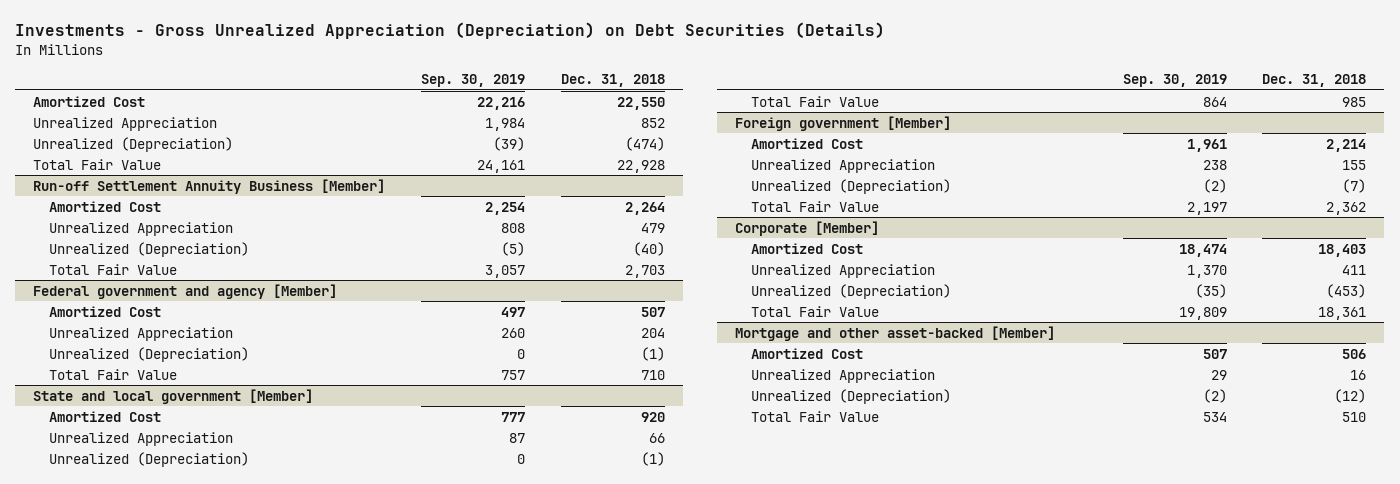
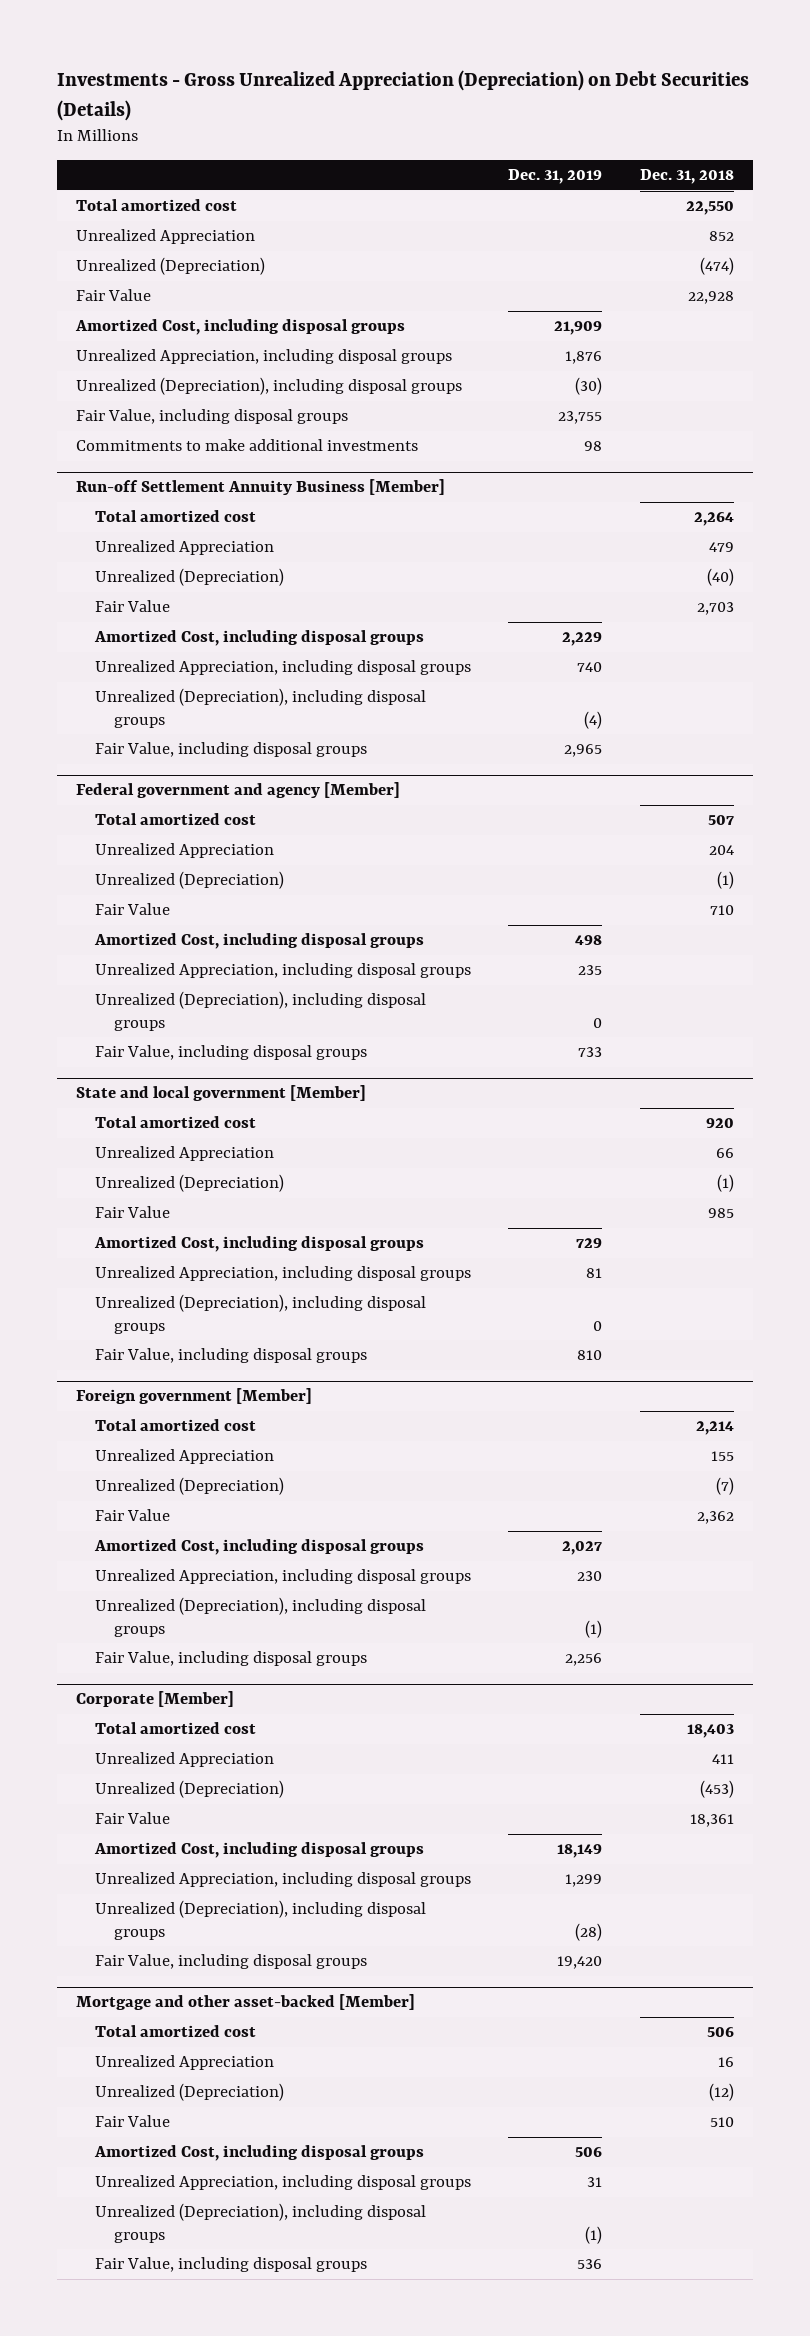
[420,73,525,87] Sep. 30, 2019 -> none
none -> [508,168,603,184] Dec. 31, 2019
[33,95,146,107] Amortized Cost -> [76,199,238,212] Total amortized cost
[33,158,162,170] Total Fair Value -> [76,289,152,302] Fair Value
none -> [75,319,406,336] Amortized Cost, including disposal groups
none -> [76,349,453,365] Unrealized Appreciation, including disposal groups
none -> [76,377,463,396] Unrealized (Depreciation), including disposal groups
none -> [76,409,349,425] Fair Value, including disposal groups
none -> [76,439,419,452] Commitments to make additional investments
[49,200,162,212] Amortized Cost -> [94,510,256,523] Total amortized cost
[49,263,178,275] Total Fair Value -> [94,600,170,613] Fair Value
none -> [93,630,424,647] Amortized Cost, including disposal groups
none -> [94,660,471,676] Unrealized Appreciation, including disposal groups
none -> [94,688,426,728] Unrealized (Depreciation), including disposal groups
none -> [94,742,367,758] Fair Value, including disposal groups
[49,305,162,317] Amortized Cost -> [94,813,256,826] Total amortized cost
[49,368,178,380] Total Fair Value -> [94,903,170,916] Fair Value
none -> [93,933,424,950] Amortized Cost, including disposal groups
none -> [94,963,471,979] Unrealized Appreciation, including disposal groups
none -> [94,991,426,1031] Unrealized (Depreciation), including disposal groups
none -> [94,1045,367,1061] Fair Value, including disposal groups
[49,410,162,422] Amortized Cost -> [94,1116,256,1129] Total amortized cost
[751,95,880,107] Total Fair Value -> [94,1206,170,1219] Fair Value
none -> [93,1236,424,1253] Amortized Cost, including disposal groups
none -> [94,1266,471,1282] Unrealized Appreciation, including disposal groups
none -> [94,1294,426,1334] Unrealized (Depreciation), including disposal groups
none -> [94,1348,367,1364] Fair Value, including disposal groups
[751,137,864,149] Amortized Cost -> [94,1419,256,1432] Total amortized cost
[751,200,880,212] Total Fair Value -> [94,1509,170,1522] Fair Value
none -> [93,1539,424,1556] Amortized Cost, including disposal groups
none -> [94,1569,471,1585] Unrealized Appreciation, including disposal groups
none -> [94,1597,426,1637] Unrealized (Depreciation), including disposal groups
none -> [94,1651,367,1667] Fair Value, including disposal groups
[751,242,864,254] Amortized Cost -> [94,1722,256,1735] Total amortized cost
[751,305,880,317] Total Fair Value -> [94,1812,170,1825] Fair Value
none -> [93,1842,424,1859] Amortized Cost, including disposal groups
none -> [94,1872,471,1888] Unrealized Appreciation, including disposal groups
none -> [94,1900,426,1940] Unrealized (Depreciation), including disposal groups
none -> [94,1954,367,1970] Fair Value, including disposal groups
[751,347,864,359] Amortized Cost -> [94,2025,256,2038] Total amortized cost
[751,410,880,422] Total Fair Value -> [94,2115,170,2128] Fair Value
none -> [93,2145,424,2162] Amortized Cost, including disposal groups
none -> [94,2175,471,2191] Unrealized Appreciation, including disposal groups
none -> [94,2203,426,2243] Unrealized (Depreciation), including disposal groups
none -> [94,2257,367,2273] Fair Value, including disposal groups

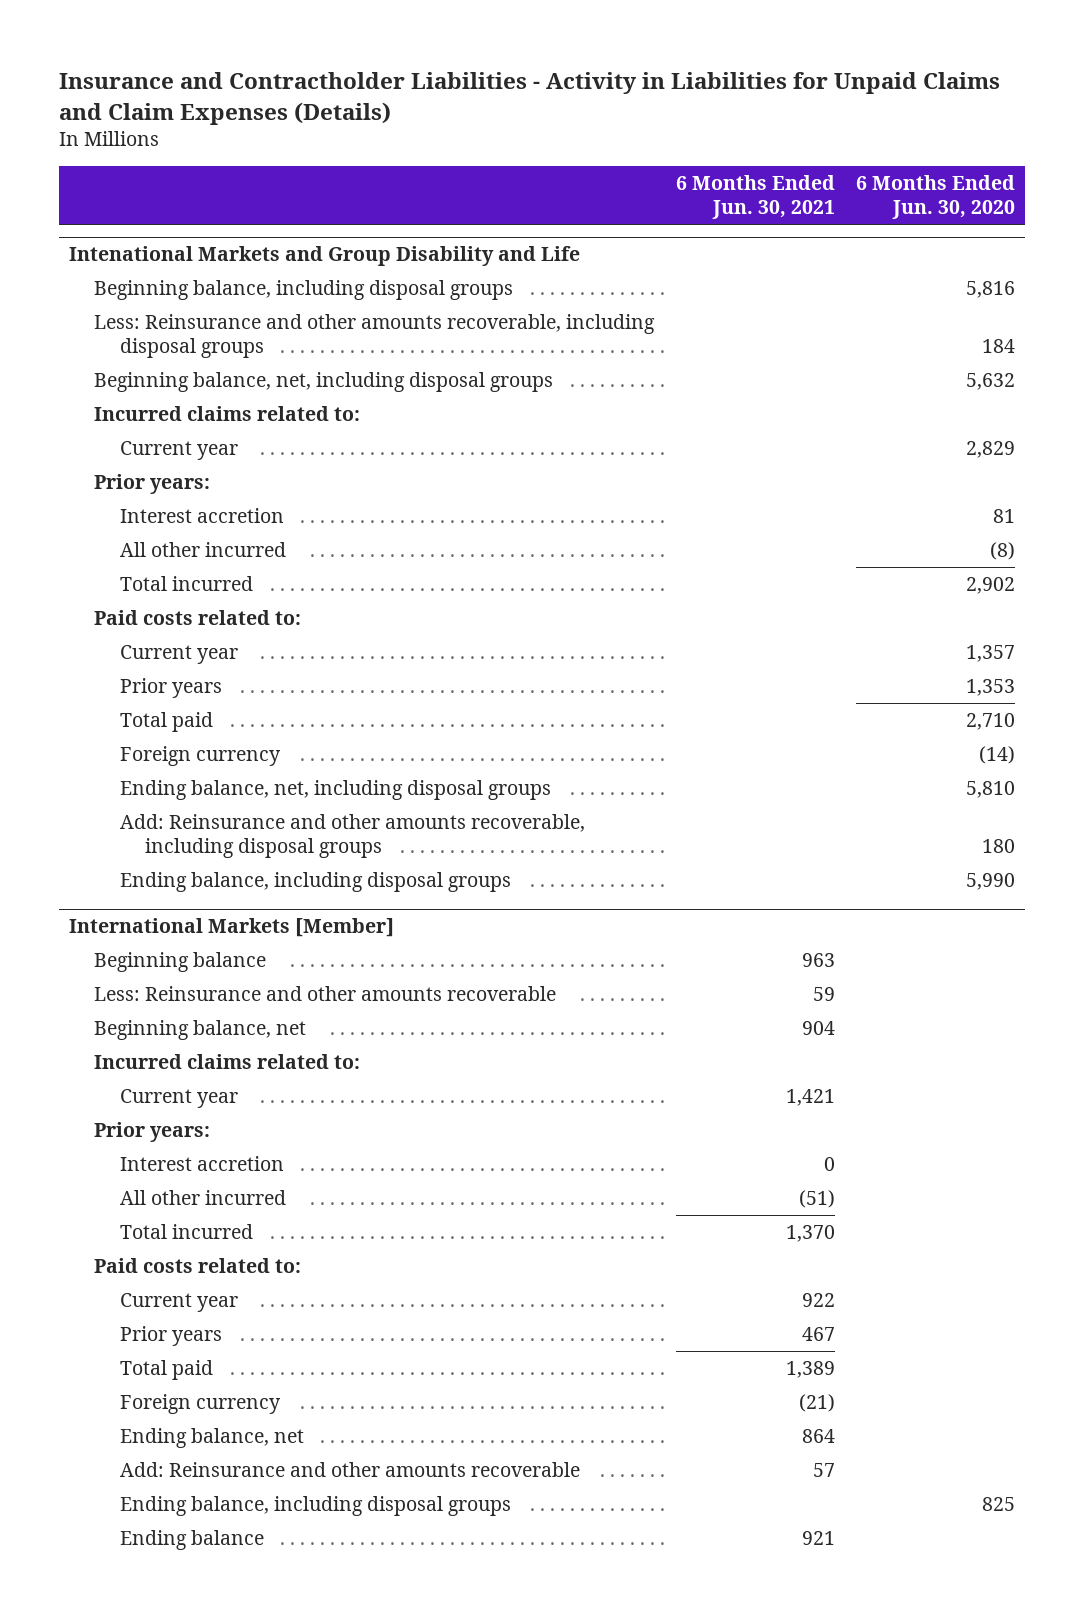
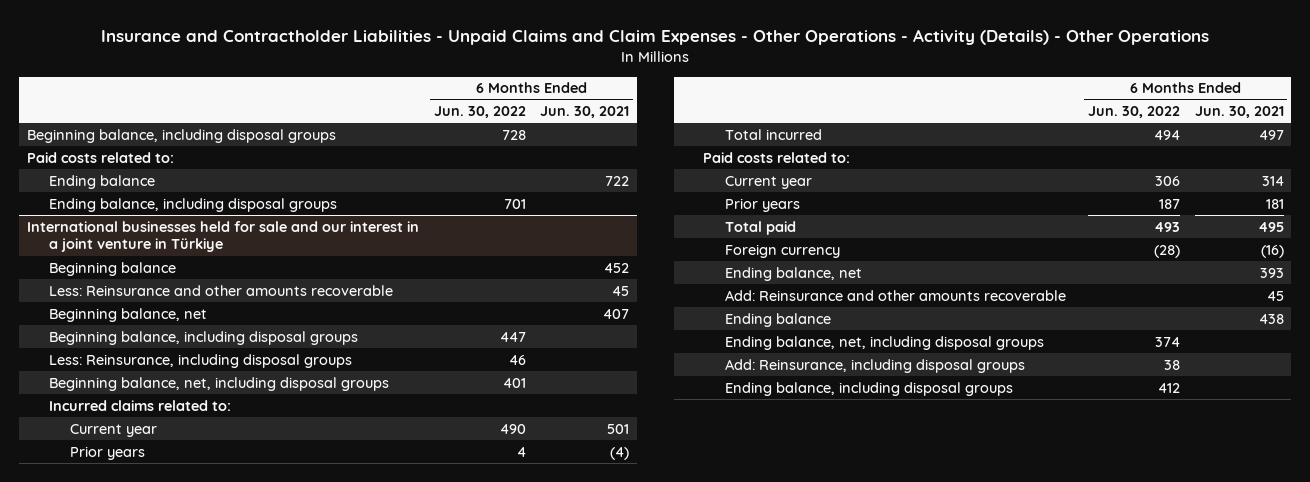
[58,72,1000,125] Insurance and Contractholder Liabilities - Activity in Liabilities for Unpaid Claims and Claim Expenses (Details) -> [101,29,1210,46] Insurance and Contractholder Liabilities - Unpaid Claims and Claim Expenses - Other Operations - Activity (Details) - Other Operations
[855,175,1015,220] 6 Months Ended Jun. 30, 2020 -> none
none -> [433,105,526,118] Jun. 30, 2022
[69,246,581,267] Intenational Markets and Group Disability and Life -> none
[94,279,514,300] Beginning balance, including disposal groups -> none
[94,313,656,359] Less: Reinsurance and other amounts recoverable, including disposal groups -> none
[94,371,554,392] Beginning balance, net, including disposal groups -> none
[94,405,361,421] Incurred claims related to: -> none
[119,440,238,460] Current year -> none
[94,473,211,494] Prior years: -> none
[119,507,284,523] Interest accretion -> none
[119,541,286,557] All other incurred -> none
[119,575,253,591] Total incurred -> none
[94,609,302,625] Paid costs related to: -> none
[119,644,238,664] Current year -> none
[119,677,222,698] Prior years -> none
[119,711,213,732] Total paid -> none
[119,745,281,766] Foreign currency -> none
[119,779,551,800] Ending balance, net, including disposal groups -> none
[119,813,585,859] Add: Reinsurance and other amounts recoverable, including disposal groups -> none
[119,871,511,892] Ending balance, including disposal groups -> none
[69,918,395,938] International Markets [Member] -> none
[94,951,267,972] Beginning balance -> none
[94,985,557,1001] Less: Reinsurance and other amounts recoverable -> none
[94,1019,307,1040] Beginning balance, net -> none
[94,1053,361,1069] Incurred claims related to: -> none
[119,1088,238,1108] Current year -> none
[94,1121,211,1142] Prior years: -> none
[119,1155,284,1171] Interest accretion -> none
[119,1189,286,1205] All other incurred -> none
[119,1223,253,1239] Total incurred -> none
[94,1257,302,1273] Paid costs related to: -> none
[119,1292,238,1312] Current year -> none
[119,1325,222,1346] Prior years -> none
[119,1359,213,1380] Total paid -> none
[119,1393,281,1414] Foreign currency -> none
[119,1427,304,1448] Ending balance, net -> none
[119,1461,580,1477] Add: Reinsurance and other amounts recoverable -> none
[119,1495,511,1516] Ending balance, including disposal groups -> none
[119,1529,264,1550] Ending balance -> none
none -> [26,128,336,143] Beginning balance, including disposal groups
none -> [26,151,174,163] Paid costs related to:
none -> [48,174,155,189] Ending balance
none -> [48,197,337,212] Ending balance, including disposal groups
none -> [26,220,419,253] International businesses held for sale and our interest in a joint venture in Türkiye
none -> [48,261,176,276] Beginning balance
none -> [48,284,393,296] Less: Reinsurance and other amounts recoverable
none -> [48,307,207,322] Beginning balance, net
none -> [48,330,358,345] Beginning balance, including disposal groups
none -> [48,353,352,368] Less: Reinsurance, including disposal groups
none -> [48,376,389,391] Beginning balance, net, including disposal groups
none -> [48,399,231,411] Incurred claims related to:
none -> [70,423,158,437] Current year
none -> [70,445,146,460] Prior years
none -> [724,128,822,140] Total incurred
none -> [702,151,850,163] Paid costs related to:
none -> [724,175,812,189] Current year
none -> [724,197,800,212] Prior years
none -> [724,220,796,235] Total paid
none -> [724,243,840,258] Foreign currency
none -> [724,266,862,281] Ending balance, net
none -> [724,289,1066,301] Add: Reinsurance and other amounts recoverable
none -> [724,312,831,327] Ending balance
none -> [724,335,1044,350] Ending balance, net, including disposal groups
none -> [724,358,1025,373] Add: Reinsurance, including disposal groups
none -> [724,381,1013,396] Ending balance, including disposal groups

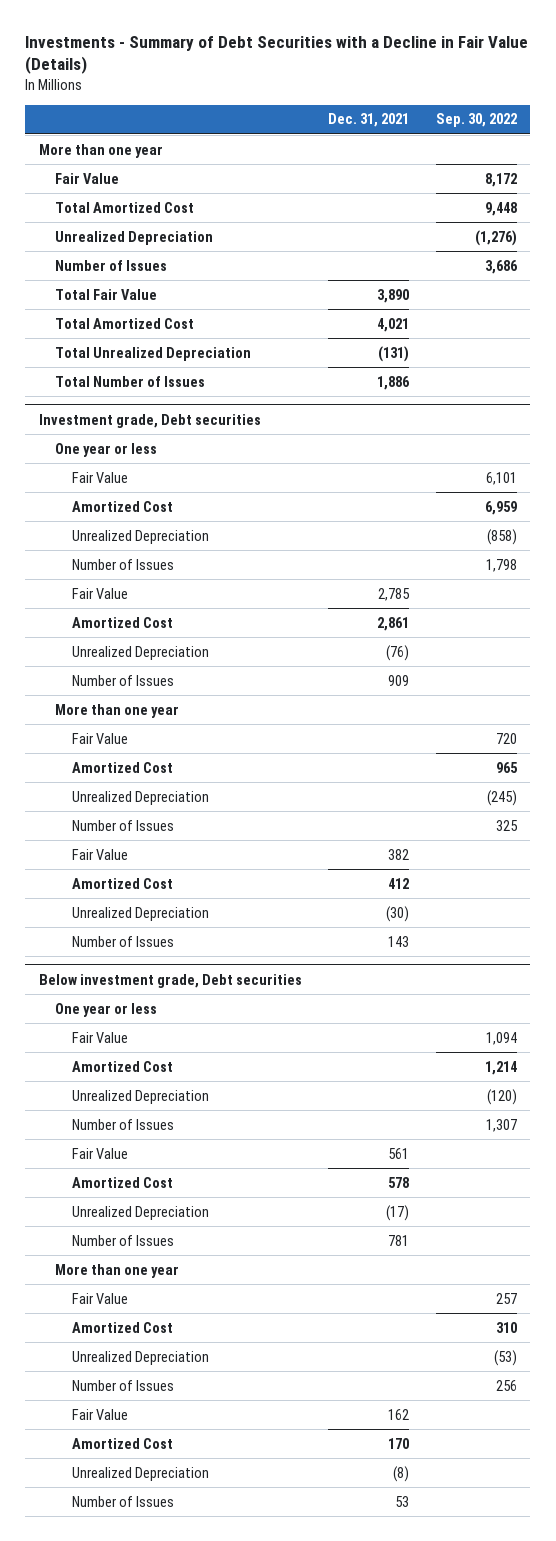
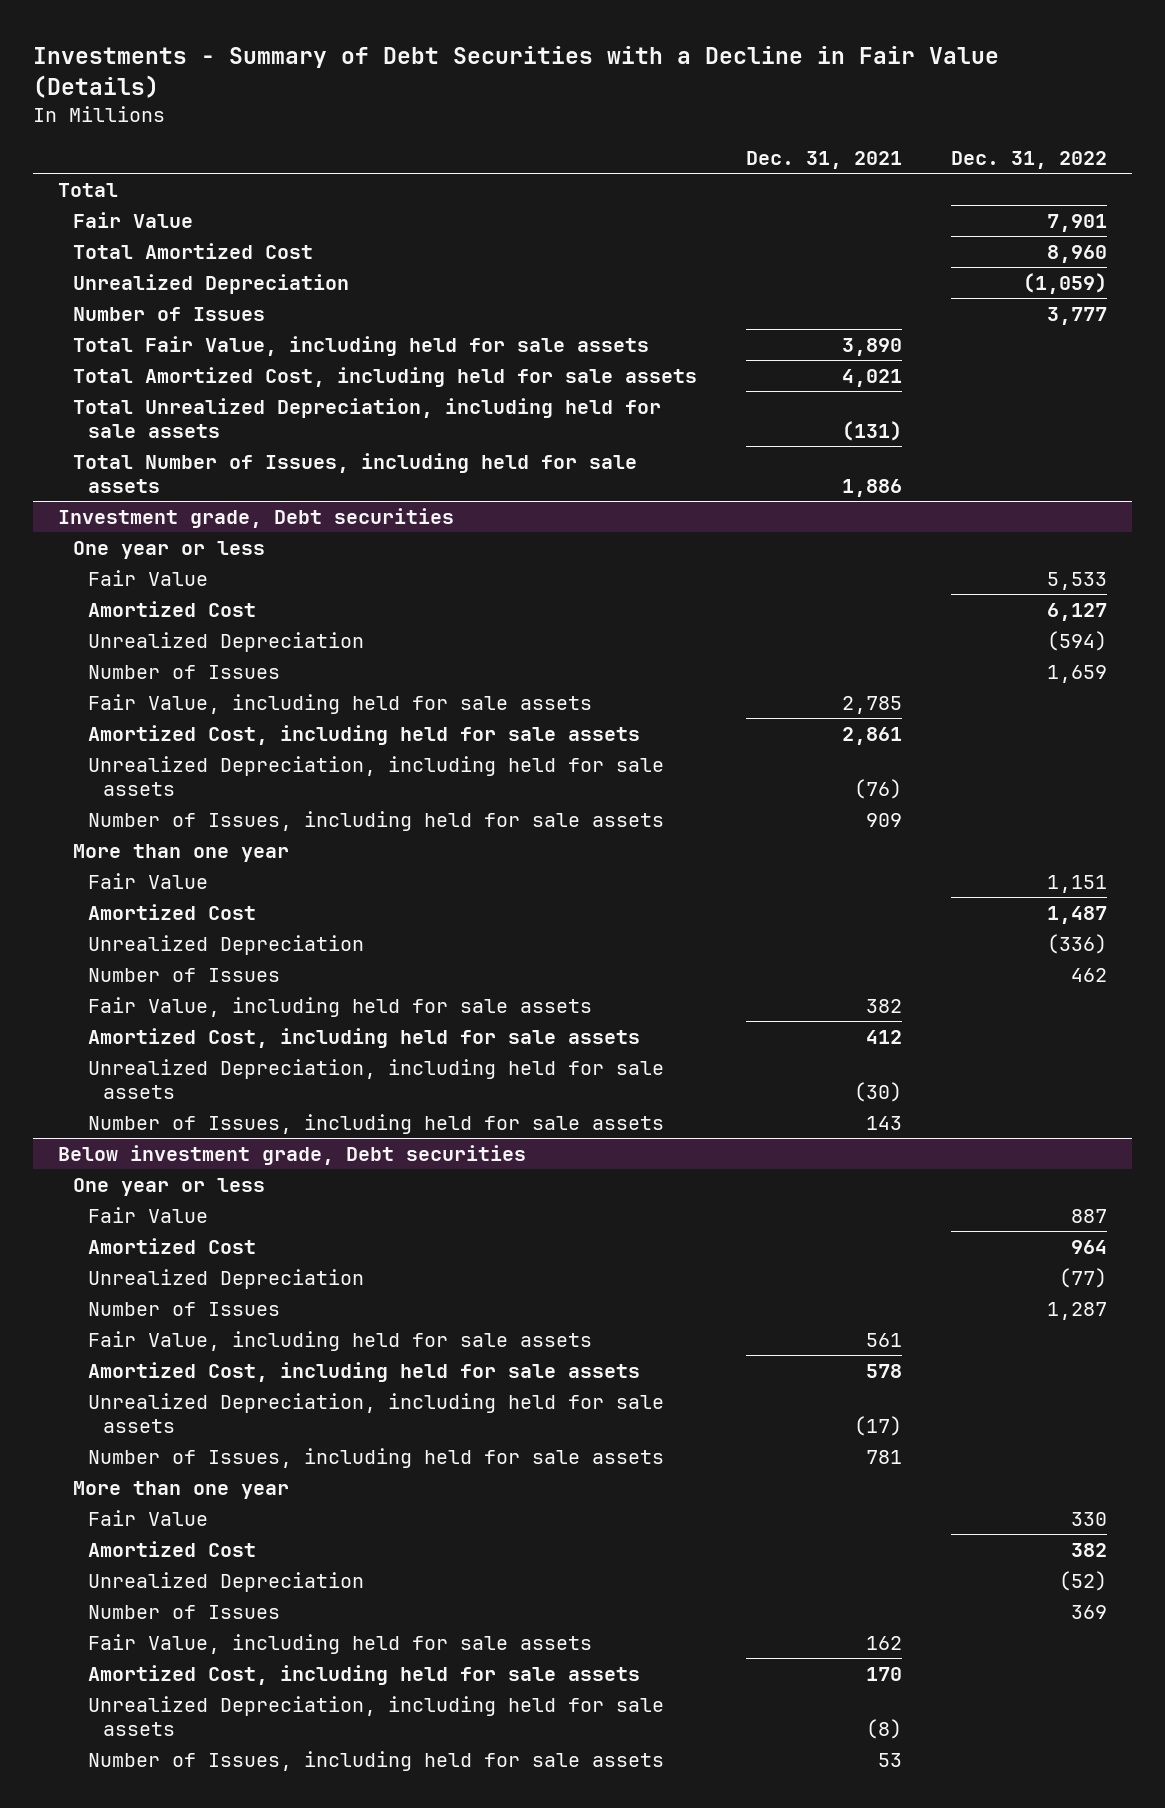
[435,113,517,128] Sep. 30, 2022 -> none
none -> [951,151,1108,170] Dec. 31, 2022
[38,143,163,158] More than one year -> none
none -> [57,182,118,197] Total
[55,288,158,300] Total Fair Value -> [72,335,649,356] Total Fair Value, including held for sale assets
[55,317,195,329] Total Amortized Cost -> [72,366,697,387] Total Amortized Cost, including held for sale assets
[55,346,252,361] Total Unrealized Depreciation -> [72,397,661,438] Total Unrealized Depreciation, including held for sale assets
[55,375,206,387] Total Number of Issues -> [72,452,637,493] Total Number of Issues, including held for sale assets
[72,587,129,599] Fair Value -> [87,693,592,714] Fair Value, including held for sale assets
[72,616,174,628] Amortized Cost -> [87,724,640,745] Amortized Cost, including held for sale assets
[72,645,210,660] Unrealized Depreciation -> [87,755,664,796] Unrealized Depreciation, including held for sale assets
[72,674,175,686] Number of Issues -> [87,810,664,831] Number of Issues, including held for sale assets
[72,848,129,860] Fair Value -> [87,996,592,1017] Fair Value, including held for sale assets
[72,877,174,889] Amortized Cost -> [87,1027,640,1048] Amortized Cost, including held for sale assets
[72,906,210,921] Unrealized Depreciation -> [87,1058,664,1099] Unrealized Depreciation, including held for sale assets
[72,935,175,947] Number of Issues -> [87,1113,664,1134] Number of Issues, including held for sale assets
[72,1147,129,1159] Fair Value -> [87,1330,592,1351] Fair Value, including held for sale assets
[72,1176,174,1188] Amortized Cost -> [87,1361,640,1382] Amortized Cost, including held for sale assets
[72,1205,210,1220] Unrealized Depreciation -> [87,1392,664,1433] Unrealized Depreciation, including held for sale assets
[72,1234,175,1246] Number of Issues -> [87,1447,664,1468] Number of Issues, including held for sale assets
[72,1408,129,1420] Fair Value -> [87,1633,592,1654] Fair Value, including held for sale assets
[72,1437,174,1449] Amortized Cost -> [87,1664,640,1685] Amortized Cost, including held for sale assets
[72,1466,210,1481] Unrealized Depreciation -> [87,1695,664,1736] Unrealized Depreciation, including held for sale assets
[72,1495,175,1507] Number of Issues -> [87,1750,664,1771] Number of Issues, including held for sale assets

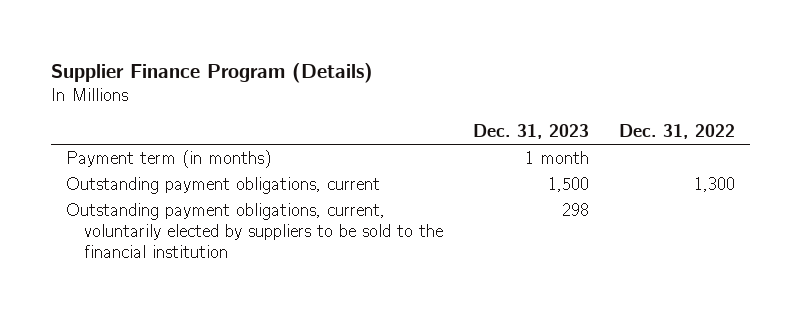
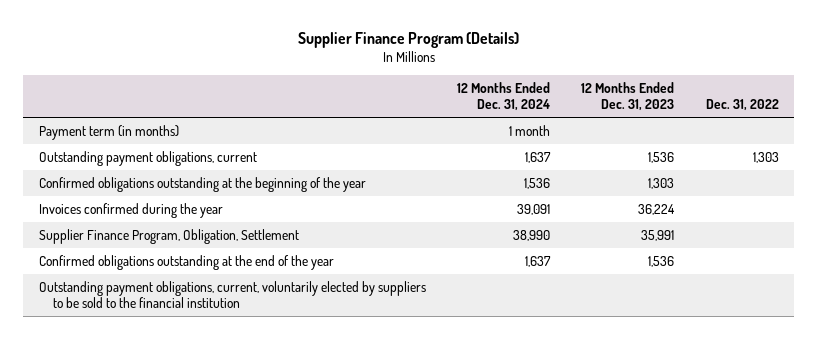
[472,124,589,140] Dec. 31, 2023 -> none
none -> [457,81,551,112] 12 Months Ended Dec. 31, 2024
none -> [581,81,675,112] 12 Months Ended Dec. 31, 2023
[693,176,735,192] 1,300 -> [752,151,779,163] 1,303
none -> [38,176,366,192] Confirmed obligations outstanding at the beginning of the year
none -> [38,202,223,218] Invoices confirmed during the year
none -> [38,228,299,244] Supplier Finance Program, Obligation, Settlement
none -> [38,254,334,270] Confirmed obligations outstanding at the end of the year

